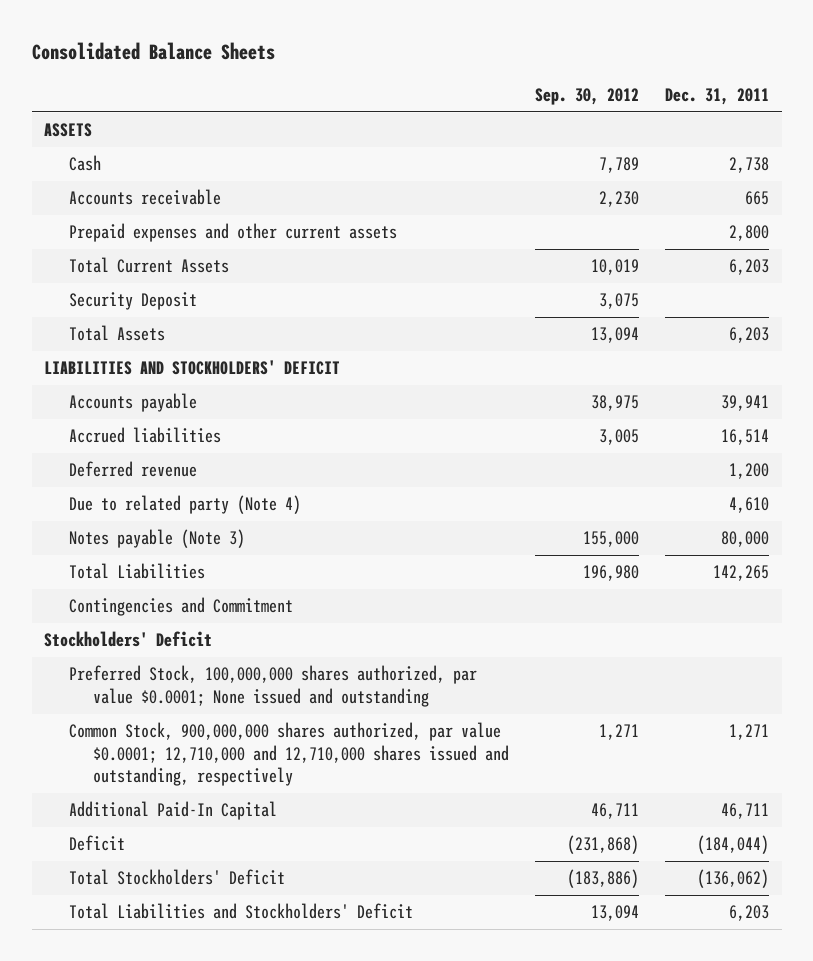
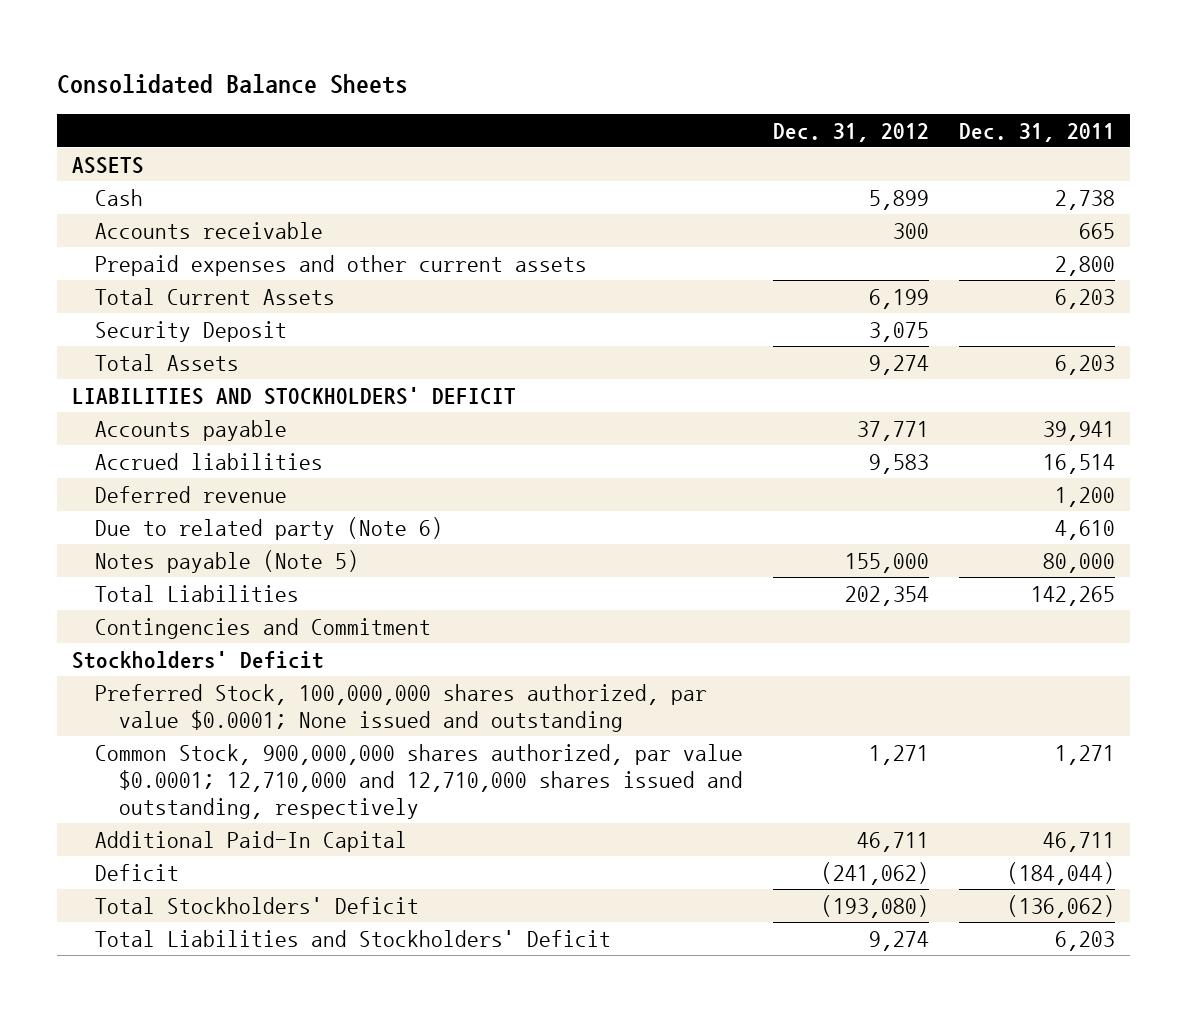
[535,87,640,105] Sep. 30, 2012 -> none
none -> [772,122,929,142] Dec. 31, 2012
[68,495,301,515] Due to related party (Note 4) -> [95,516,444,540] Due to related party (Note 6)
[68,529,245,549] Notes payable (Note 3) -> [95,549,360,573] Notes payable (Note 5)

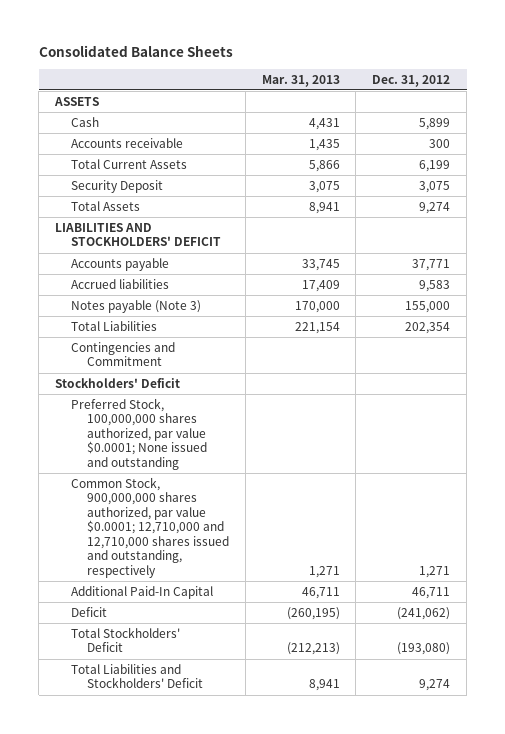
[958,122,1115,142] Dec. 31, 2011 -> none
none -> [261,74,340,87] Mar. 31, 2013
[95,254,588,276] Prepaid expenses and other current assets -> none
[95,485,288,503] Deferred revenue -> none
[95,516,444,540] Due to related party (Note 6) -> none
[95,549,360,573] Notes payable (Note 5) -> [71,299,202,313] Notes payable (Note 3)

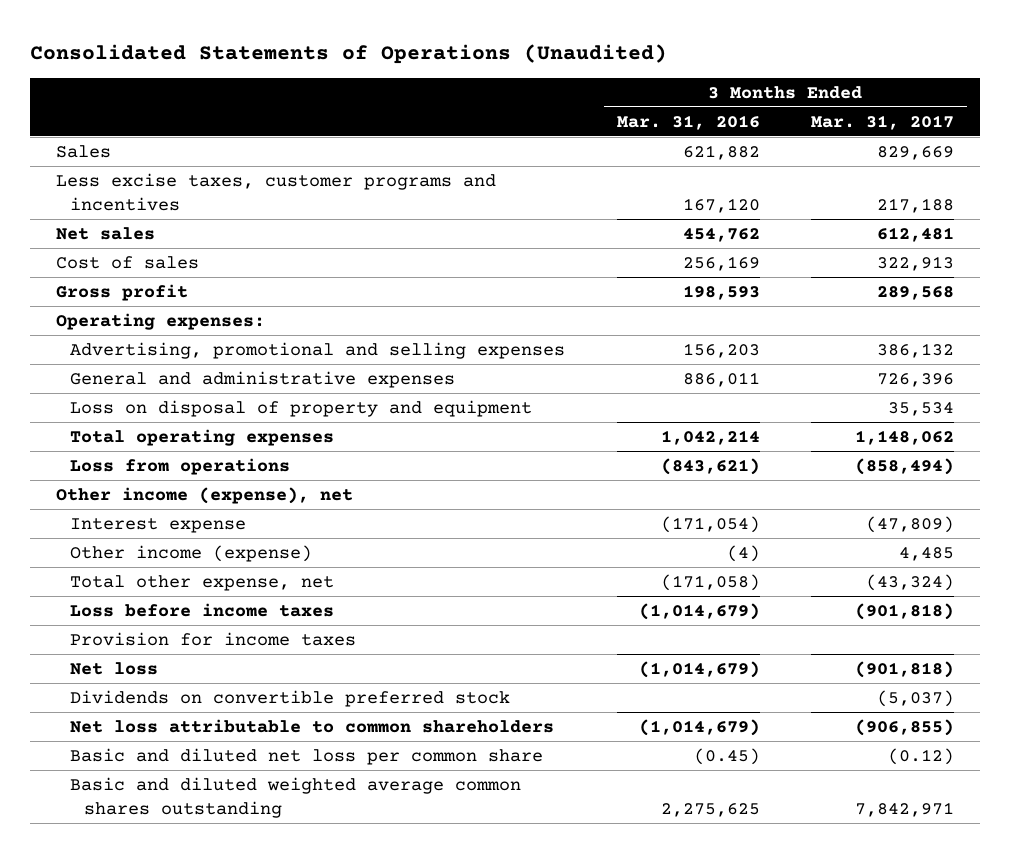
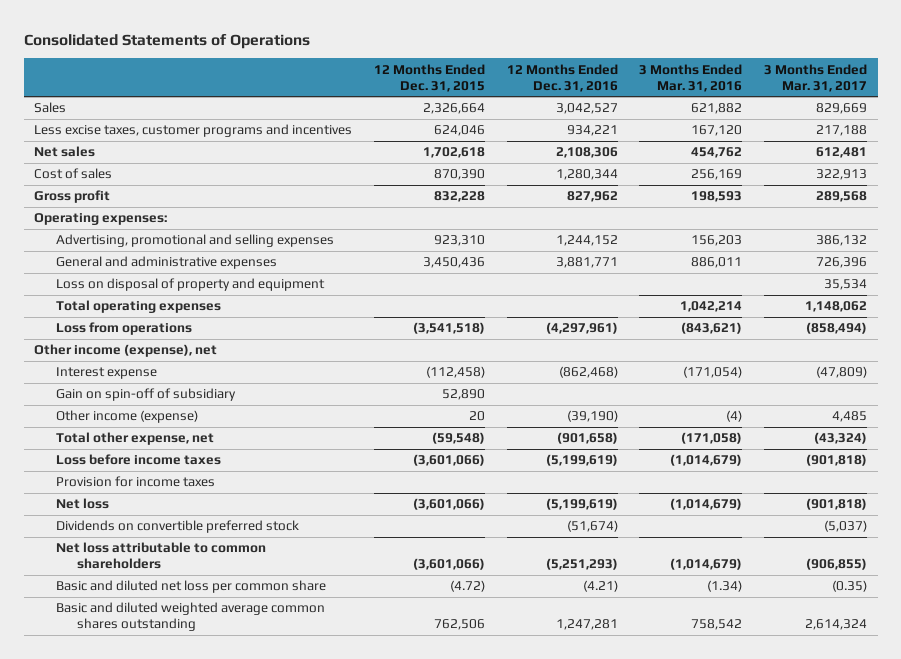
[30,44,668,65] Consolidated Statements of Operations (Unaudited) -> [23,33,310,49] Consolidated Statements of Operations
none -> [374,63,486,92] 12 Months Ended Dec. 31, 2015
none -> [506,63,618,92] 12 Months Ended Dec. 31, 2016
none -> [55,388,236,402] Gain on spin-off of subsidiary
[693,747,760,765] (0.45) -> [707,580,743,593] (1.34)
[888,747,955,765] (0.12) -> [832,580,868,593] (0.35)
[660,802,760,817] 2,275,625 -> [691,619,743,631] 758,542
[855,801,955,817] 7,842,971 -> [805,619,868,631] 2,614,324

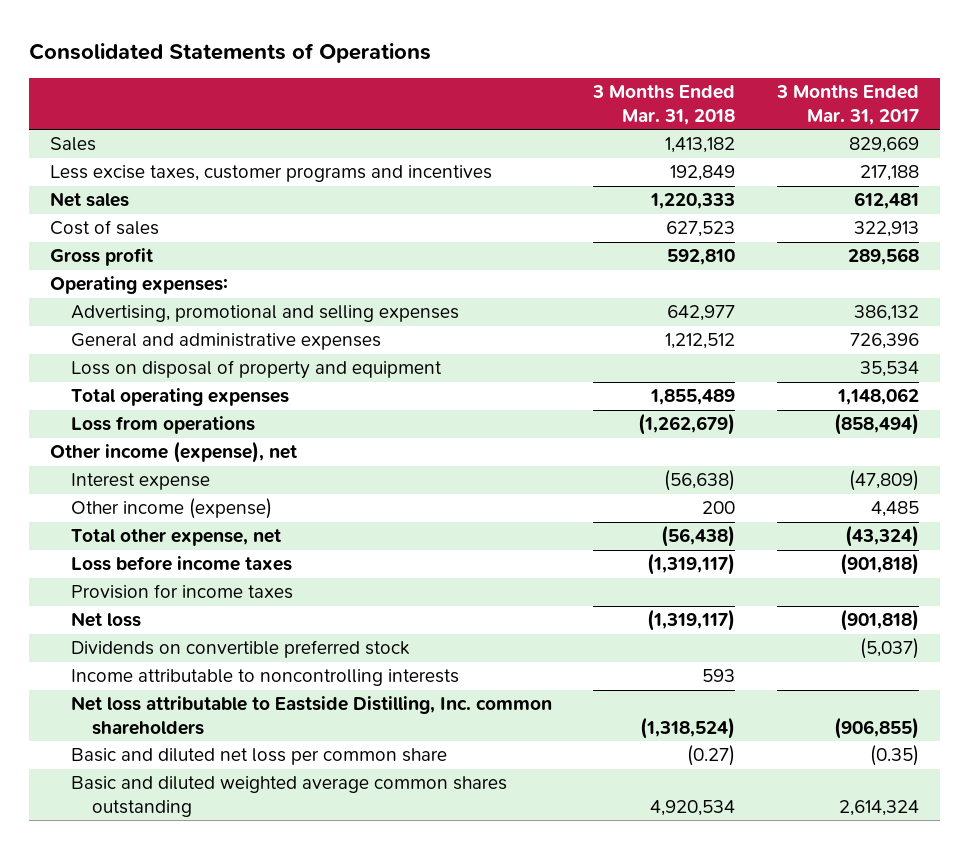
[374,63,486,92] 12 Months Ended Dec. 31, 2015 -> none
[506,63,618,92] 12 Months Ended Dec. 31, 2016 -> none
[639,63,743,92] 3 Months Ended Mar. 31, 2016 -> none
none -> [592,85,736,125] 3 Months Ended Mar. 31, 2018
[55,388,236,402] Gain on spin-off of subsidiary -> none
none -> [70,669,459,687] Income attributable to noncontrolling interests
[55,542,266,570] Net loss attributable to common shareholders -> [70,696,552,735] Net loss attributable to Eastside Distilling, Inc. common shareholders

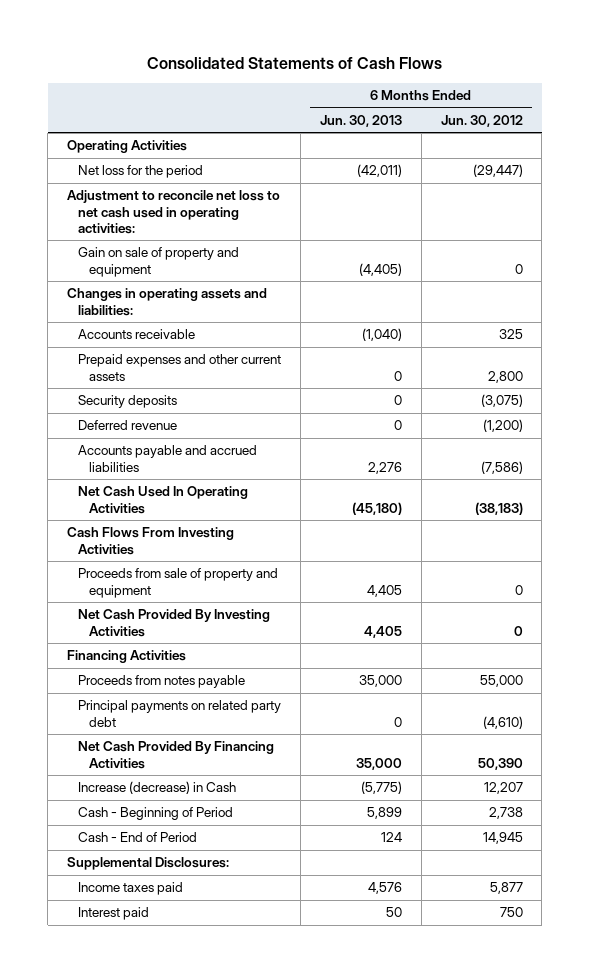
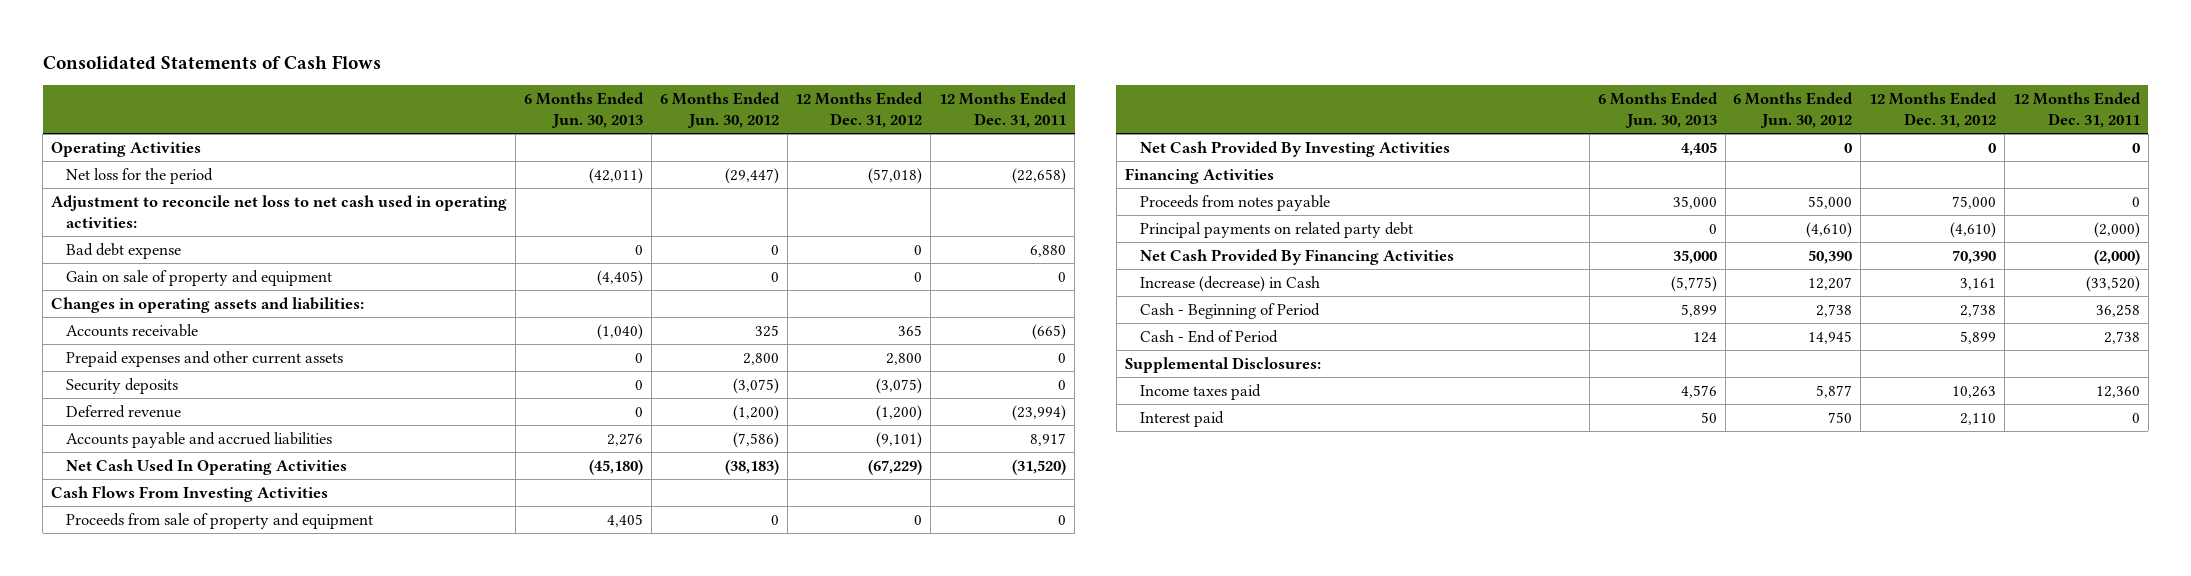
none -> [795,92,924,129] 12 Months Ended Dec. 31, 2012
none -> [939,92,1068,129] 12 Months Ended Dec. 31, 2011
none -> [66,242,182,259] Bad debt expense

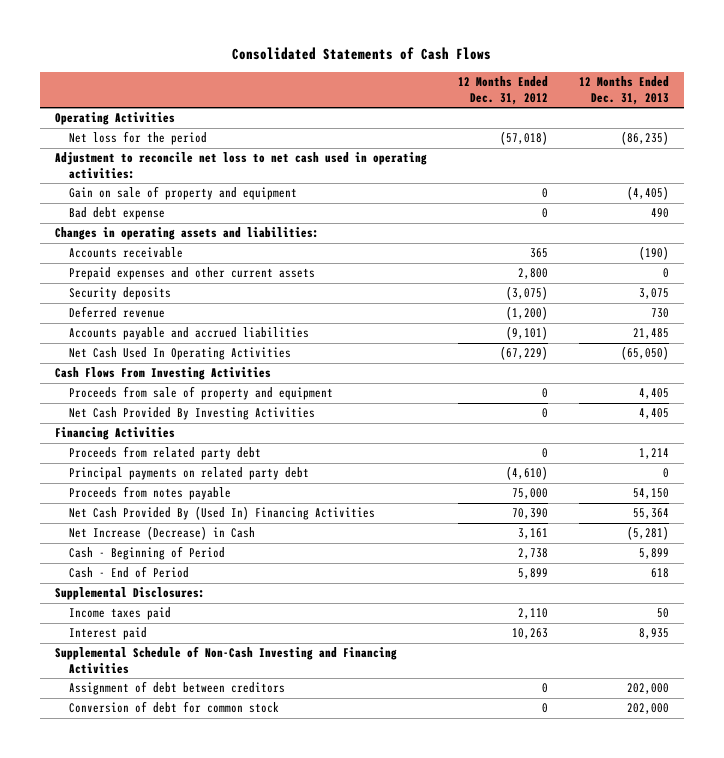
[523,92,644,129] 6 Months Ended Jun. 30, 2013 -> none
[659,92,780,129] 6 Months Ended Jun. 30, 2012 -> none
[939,92,1068,129] 12 Months Ended Dec. 31, 2011 -> none
none -> [578,76,669,105] 12 Months Ended Dec. 31, 2013
[66,242,182,259] Bad debt expense -> [69,207,166,221] Bad debt expense
none -> [69,446,262,461] Proceeds from related party debt
[1140,194,1331,211] Proceeds from notes payable -> [69,486,232,501] Proceeds from notes payable
[1140,248,1455,265] Net Cash Provided By Financing Activities -> [69,506,376,521] Net Cash Provided By (Used In) Financing Activities
[1140,275,1321,292] Increase (decrease) in Cash -> [69,526,256,541] Net Increase (Decrease) in Cash
[1952,385,1997,398] 10,263 -> [518,608,549,620] 2,110
[1960,412,1997,425] 2,110 -> [512,628,549,640] 10,263
none -> [55,646,398,674] Supplemental Schedule of Non-Cash Investing and Financing Activities
none -> [69,681,286,696] Assignment of debt between creditors
none -> [69,701,280,714] Conversion of debt for common stock

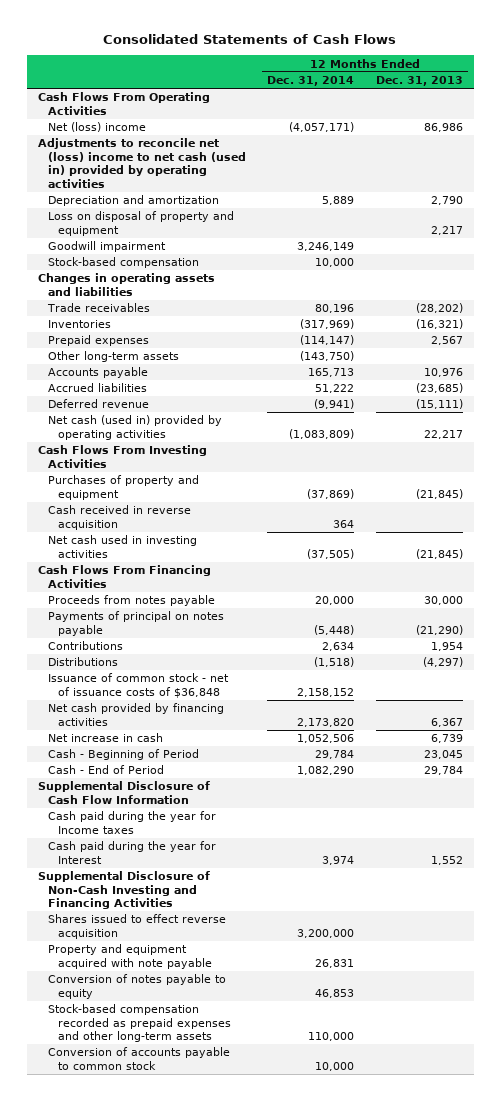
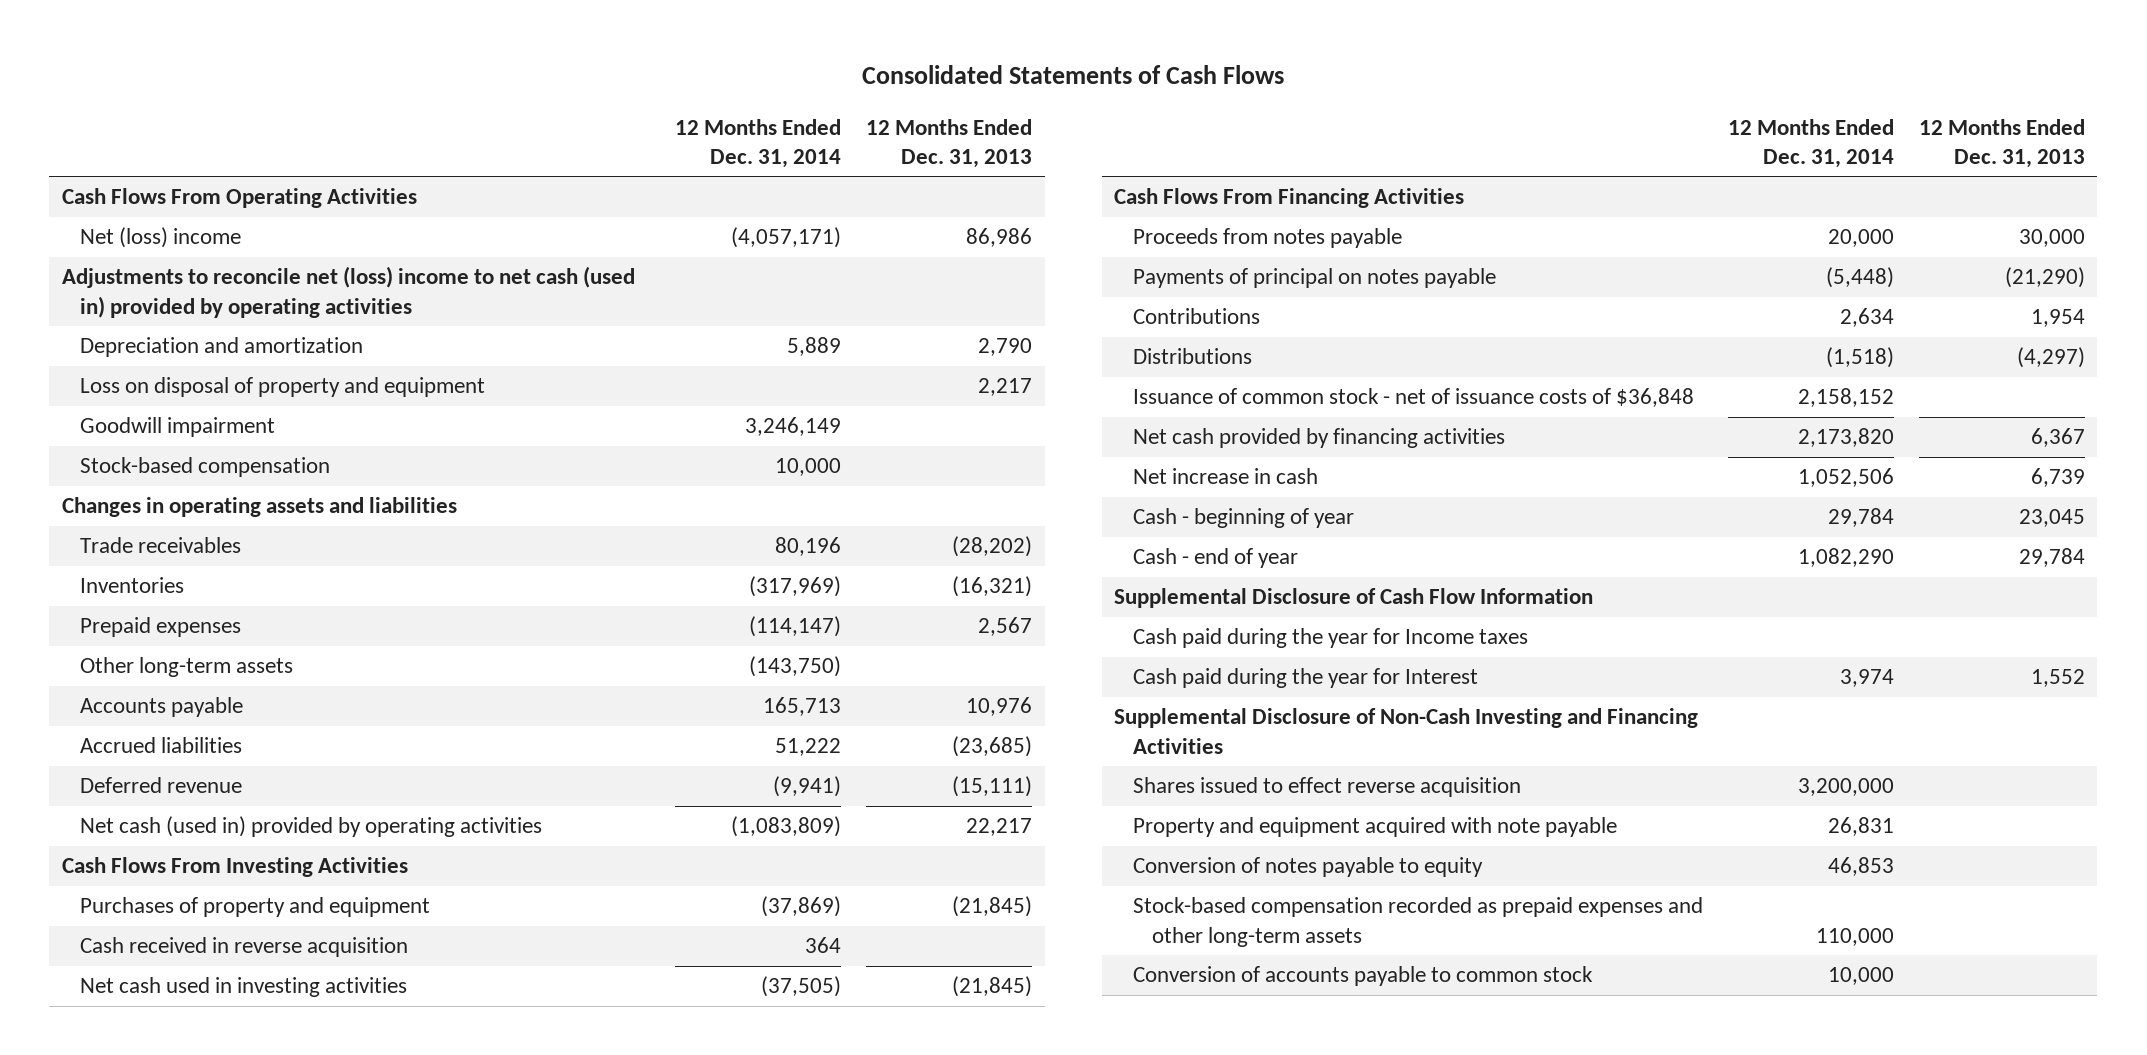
[47,749,199,761] Cash - Beginning of Period -> [1133,508,1355,529] Cash - beginning of year
[47,765,164,775] Cash - End of Period -> [1133,548,1299,569] Cash - end of year

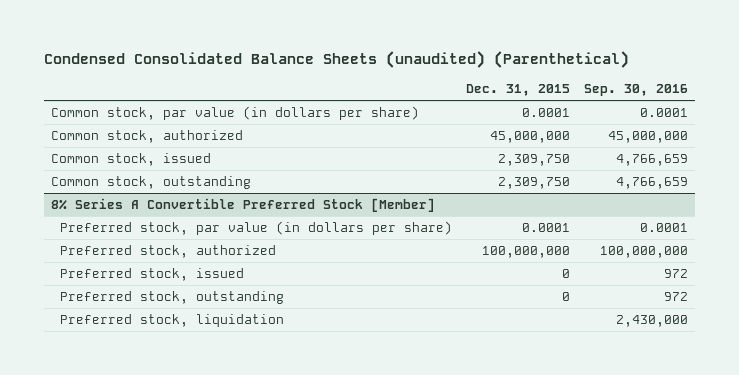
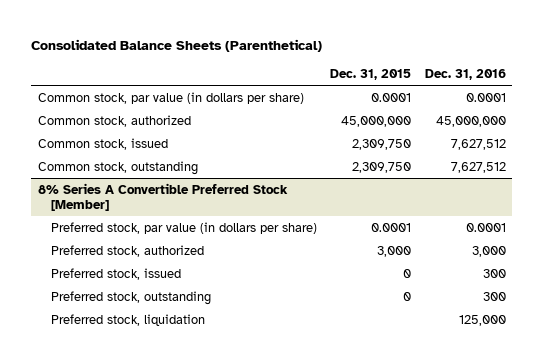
[43,51,629,69] Condensed Consolidated Balance Sheets (unaudited) (Parenthetical) -> [30,39,322,53] Consolidated Balance Sheets (Parenthetical)
[584,84,689,97] Sep. 30, 2016 -> none
none -> [424,69,506,81] Dec. 31, 2016
[482,246,571,259] 100,000,000 -> [377,245,412,257] 3,000

